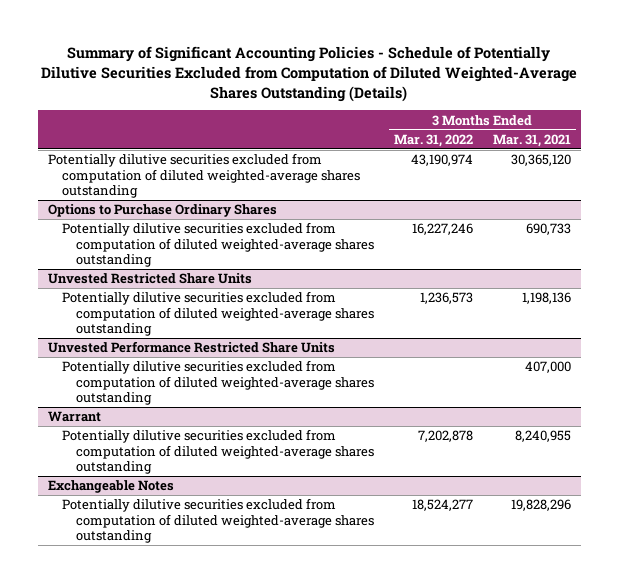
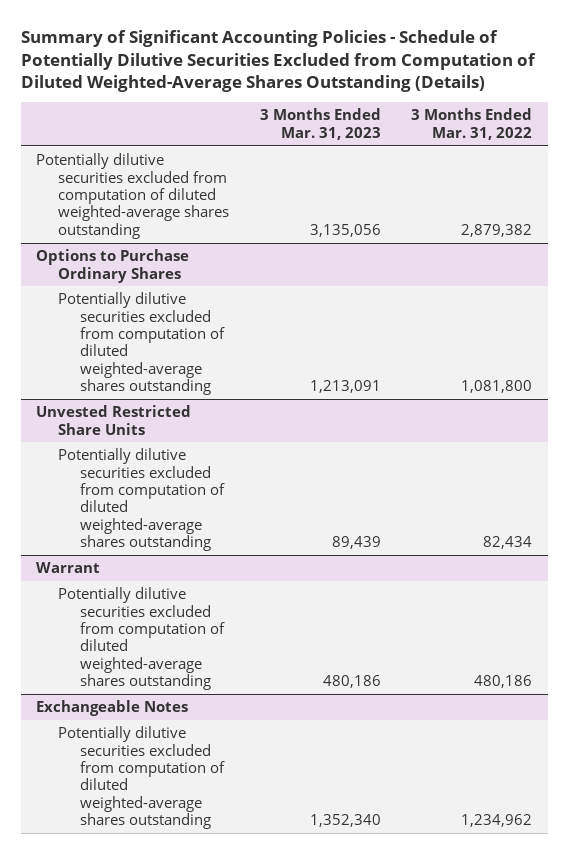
[492,133,571,147] Mar. 31, 2021 -> none
none -> [259,108,381,140] 3 Months Ended Mar. 31, 2023
[410,154,473,167] 43,190,974 -> [461,223,533,237] 2,879,382
[411,223,473,236] 16,227,246 -> [461,380,533,394] 1,081,800
[48,341,336,354] Unvested Performance Restricted Share Units -> none
[61,360,374,405] Potentially dilutive securities excluded from computation of diluted weighted-average shares outstanding -> none
[419,292,473,305] 1,236,573 -> [483,536,533,550] 82,434
[417,430,473,443] 7,202,878 -> [474,675,533,689] 480,186
[411,499,473,512] 18,524,277 -> [461,814,533,828] 1,234,962

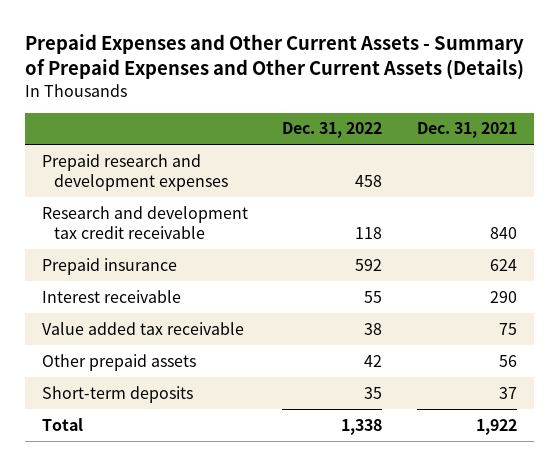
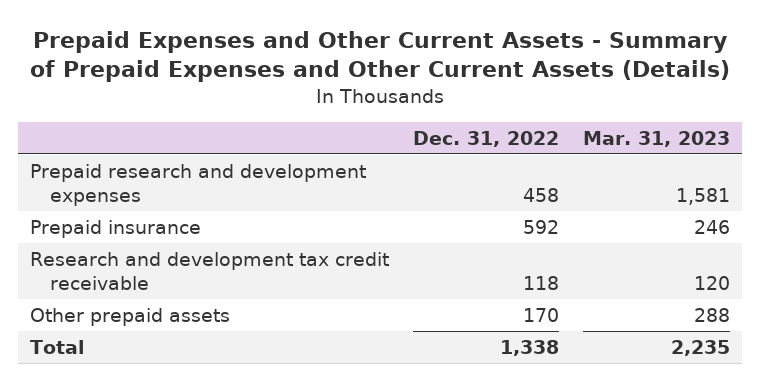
[416,122,517,139] Dec. 31, 2021 -> none
none -> [583,130,731,147] Mar. 31, 2023
[41,289,181,303] Interest receivable -> none
[41,321,244,335] Value added tax receivable -> none
[41,385,193,403] Short-term deposits -> none
[41,205,248,239] Research and development tax credit receivable -> [30,251,390,290] Research and development tax credit receivable
[364,354,383,367] 42 -> [523,307,560,322] 170

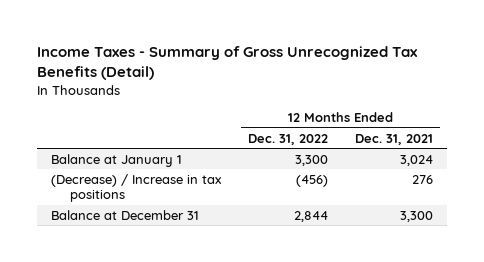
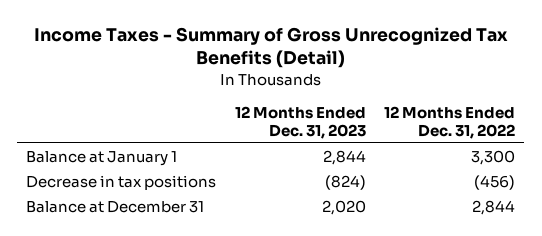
[355,133,434,145] Dec. 31, 2021 -> none
none -> [234,105,366,139] 12 Months Ended Dec. 31, 2023
[50,173,222,203] (Decrease) / Increase in tax positions -> [26,174,217,190] Decrease in tax positions

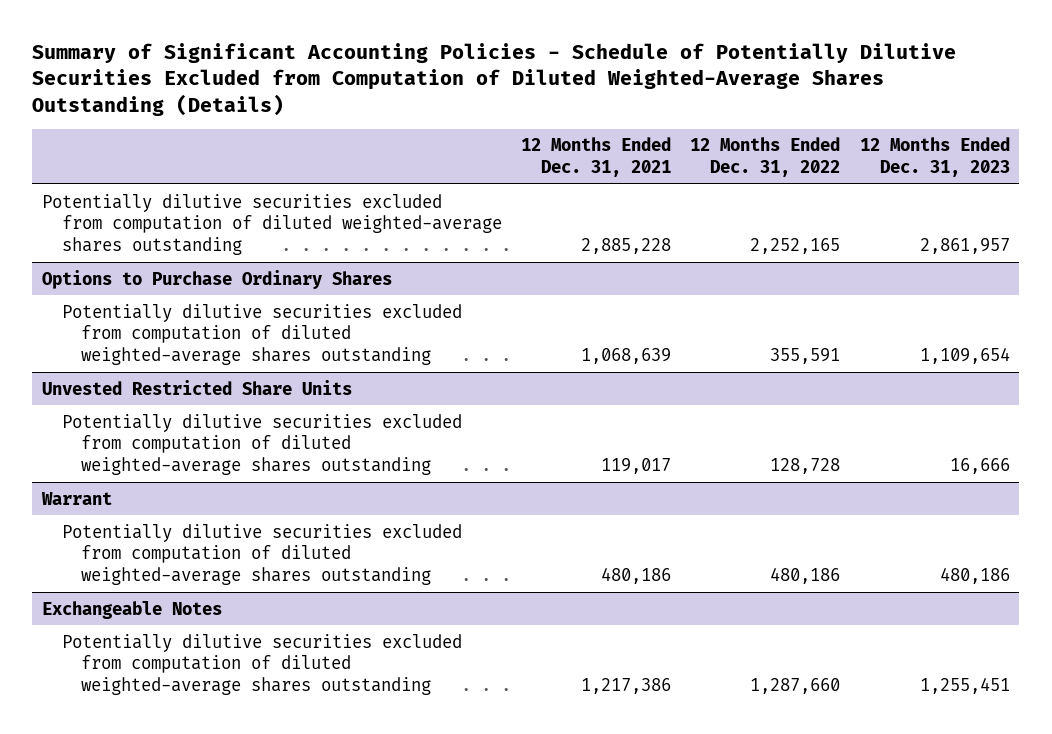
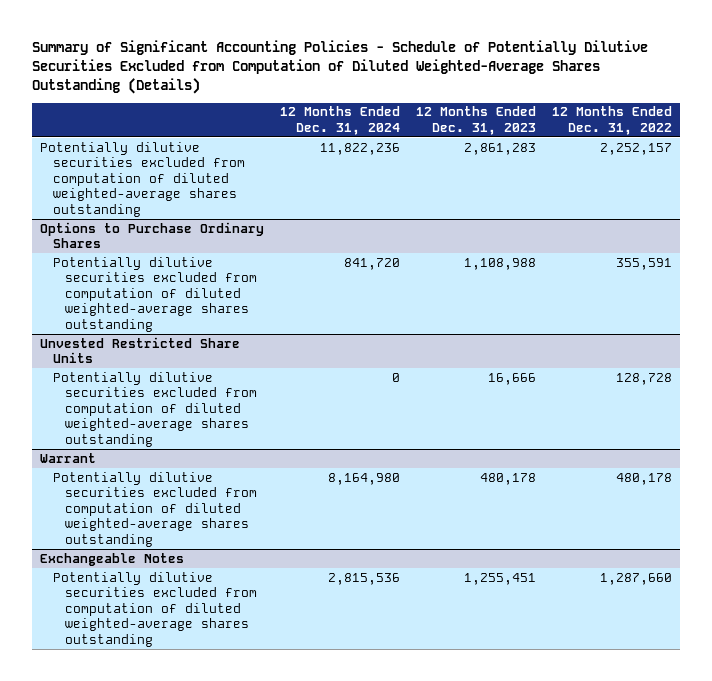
[520,137,671,178] 12 Months Ended Dec. 31, 2021 -> none
none -> [280,106,401,135] 12 Months Ended Dec. 31, 2024
[750,238,841,255] 2,252,165 -> [599,142,672,155] 2,252,157
[919,238,1010,255] 2,861,957 -> [464,142,537,155] 2,861,283
[919,347,1010,365] 1,109,654 -> [464,257,537,270] 1,108,988
[770,567,841,585] 480,186 -> [615,472,672,485] 480,178
[939,567,1010,585] 480,186 -> [480,472,537,485] 480,178

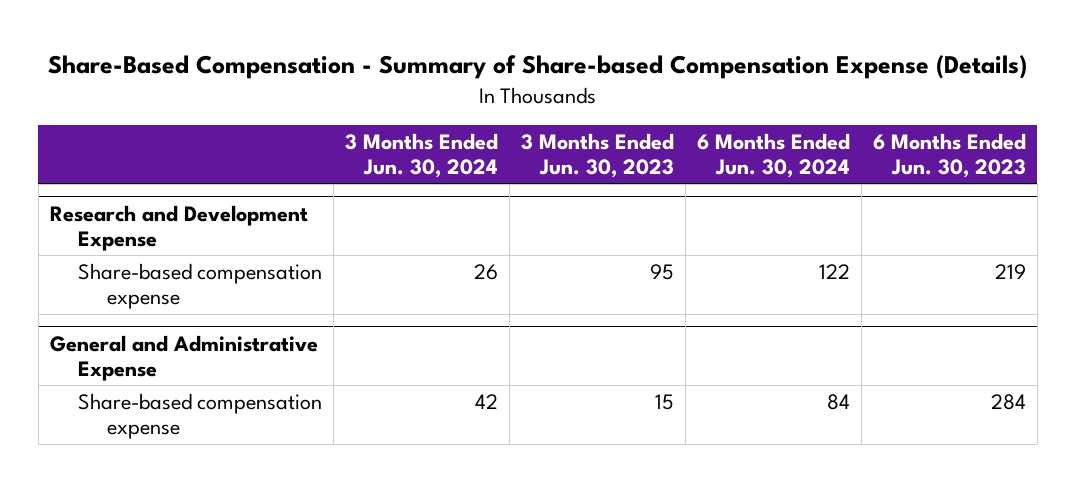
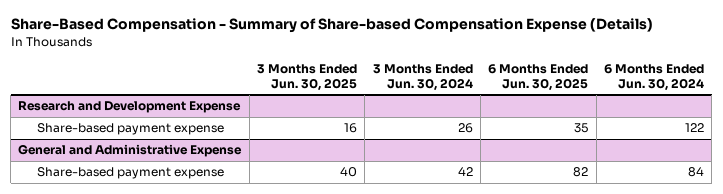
[520,132,674,178] 3 Months Ended Jun. 30, 2023 -> none
[872,132,1026,178] 6 Months Ended Jun. 30, 2023 -> none
none -> [257,64,358,91] 3 Months Ended Jun. 30, 2025
none -> [488,64,589,91] 6 Months Ended Jun. 30, 2025
[78,262,323,310] Share-based compensation expense -> [36,123,224,136] Share-based payment expense
[78,392,323,440] Share-based compensation expense -> [36,167,224,180] Share-based payment expense

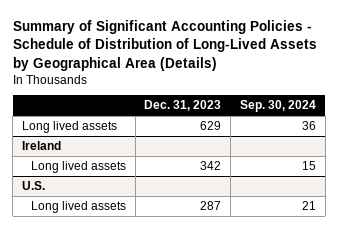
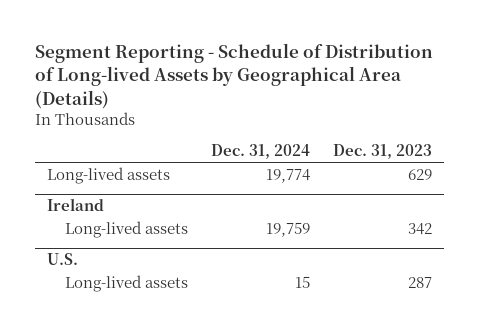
[12,20,317,71] Summary of Significant Accounting Policies - Schedule of Distribution of Long-Lived Assets by Geographical Area (Details) -> [35,43,434,109] Segment Reporting - Schedule of Distribution of Long-lived Assets by Geographical Area (Details)
[239,100,316,113] Sep. 30, 2024 -> none
none -> [210,144,310,160] Dec. 31, 2024
[22,121,118,134] Long lived assets -> [46,166,170,184] Long-lived assets
[31,161,127,174] Long lived assets -> [64,220,188,238] Long-lived assets
[31,201,127,214] Long lived assets -> [64,274,188,292] Long-lived assets

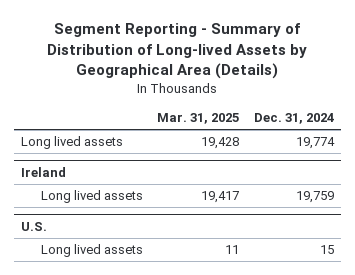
[35,43,434,109] Segment Reporting - Schedule of Distribution of Long-lived Assets by Geographical Area (Details) -> [47,23,308,80] Segment Reporting - Summary of Distribution of Long-lived Assets by Geographical Area (Details)
[333,144,433,160] Dec. 31, 2023 -> none
none -> [157,113,240,125] Mar. 31, 2025
[46,166,170,184] Long-lived assets -> [21,136,124,150] Long lived assets
[64,220,188,238] Long-lived assets -> [40,190,143,204] Long lived assets
[64,274,188,292] Long-lived assets -> [40,244,143,258] Long lived assets

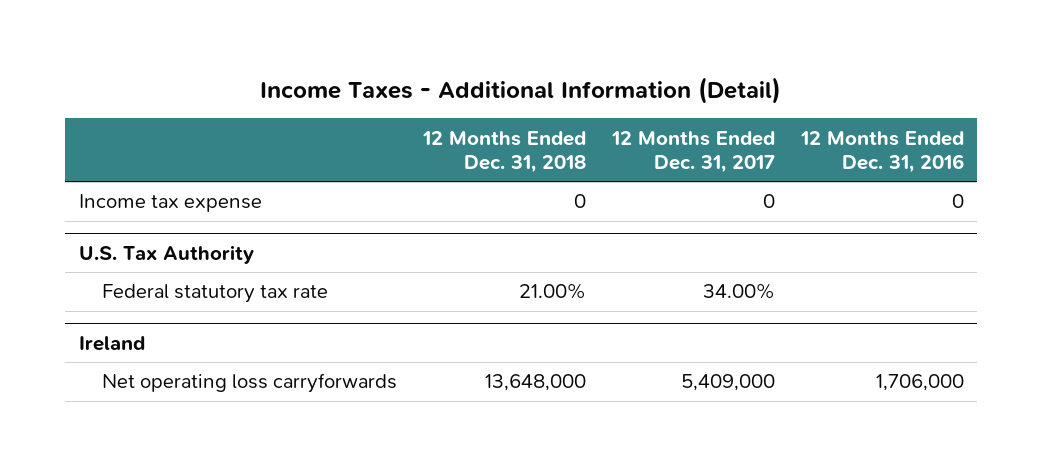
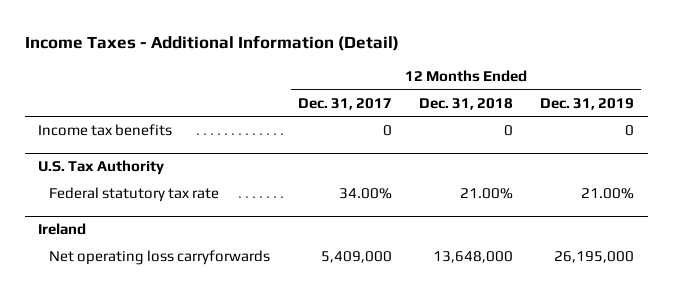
[800,130,965,174] 12 Months Ended Dec. 31, 2016 -> none
none -> [540,97,635,110] Dec. 31, 2019
[78,194,262,213] Income tax expense -> [38,124,173,137] Income tax benefits

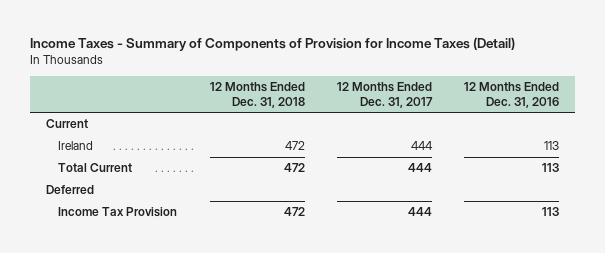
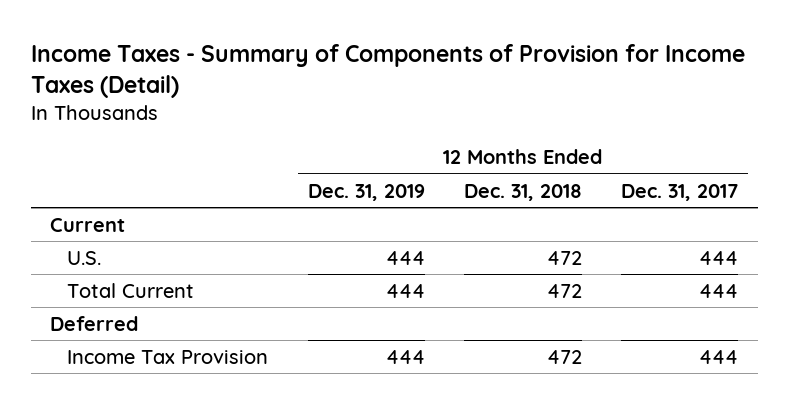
[464,82,560,108] 12 Months Ended Dec. 31, 2016 -> none
none -> [307,183,425,201] Dec. 31, 2019
[58,141,94,151] Ireland -> [67,250,102,265] U.S.

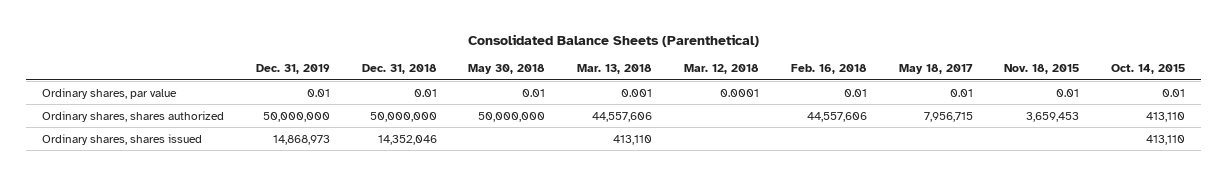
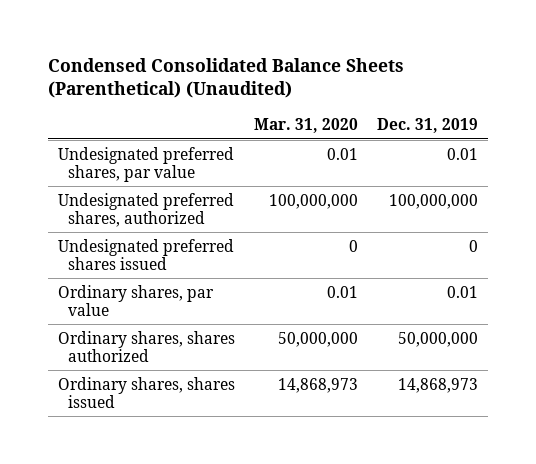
[467,33,759,47] Consolidated Balance Sheets (Parenthetical) -> [48,57,405,99] Condensed Consolidated Balance Sheets (Parenthetical) (Unaudited)
[361,64,437,75] Dec. 31, 2018 -> none
[468,64,546,75] May 30, 2018 -> none
[577,64,653,75] Mar. 13, 2018 -> none
[683,64,759,75] Mar. 12, 2018 -> none
[790,64,867,75] Feb. 16, 2018 -> none
[898,64,973,75] May 18, 2017 -> none
[1004,64,1080,75] Nov. 18, 2015 -> none
[1111,64,1186,75] Oct. 14, 2015 -> none
none -> [253,118,358,134] Mar. 31, 2020
none -> [57,146,234,182] Undesignated preferred shares, par value
none -> [57,192,234,227] Undesignated preferred shares, authorized
none -> [57,238,234,270] Undesignated preferred shares issued

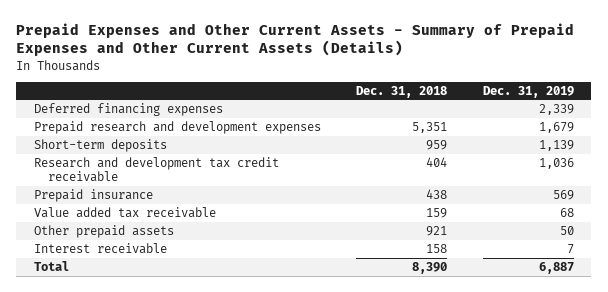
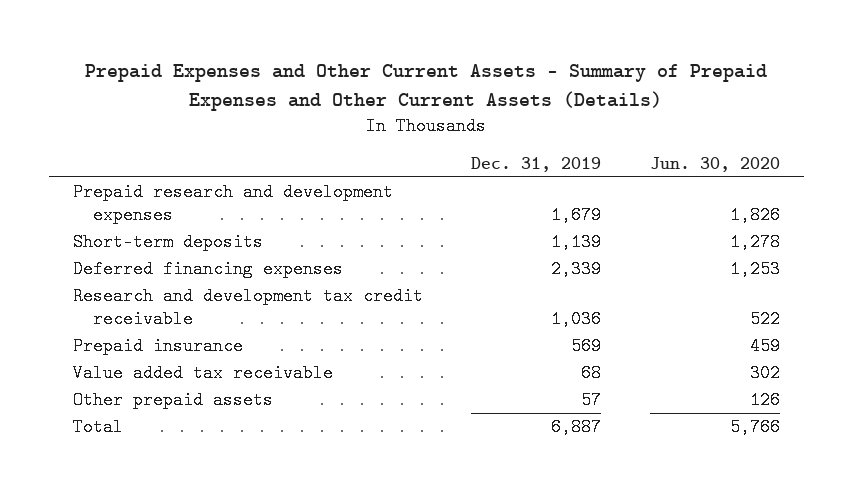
[356,85,448,98] Dec. 31, 2018 -> none
none -> [649,156,780,172] Jun. 30, 2020
[33,103,223,117] Deferred financing expenses -> [72,260,343,279] Deferred financing expenses
[33,243,167,255] Interest receivable -> none
[559,226,574,236] 50 -> [581,391,602,410] 57

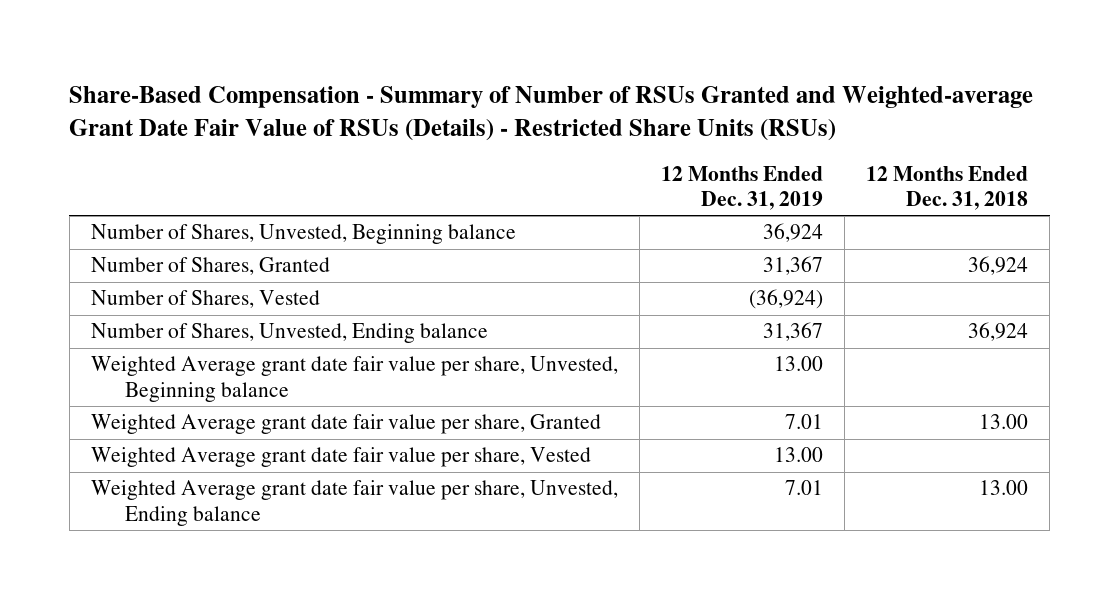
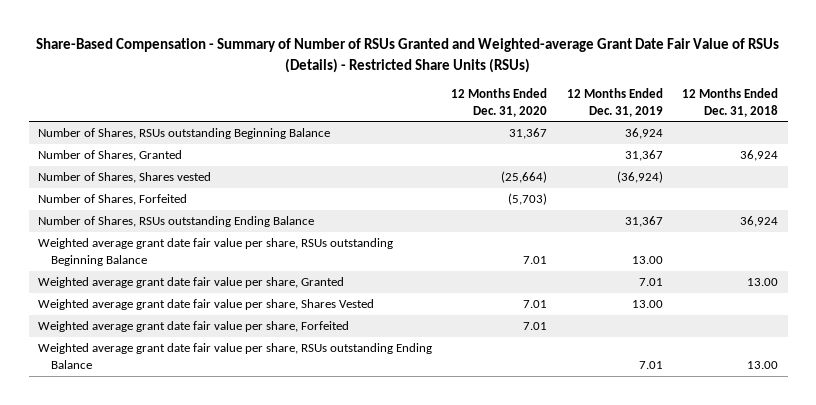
none -> [451,87,548,117] 12 Months Ended Dec. 31, 2020
[91,224,517,245] Number of Shares, Unvested, Beginning balance -> [38,128,331,140] Number of Shares, RSUs outstanding Beginning Balance
[91,290,321,309] Number of Shares, Vested -> [38,172,212,184] Number of Shares, Shares vested
none -> [38,194,188,206] Number of Shares, Forfeited
[91,323,489,344] Number of Shares, Unvested, Ending balance -> [38,216,315,228] Number of Shares, RSUs outstanding Ending Balance
[91,356,619,402] Weighted Average grant date fair value per share, Unvested, Beginning balance -> [38,238,394,267] Weighted average grant date fair value per share, RSUs outstanding Beginning Balance
[91,414,602,435] Weighted Average grant date fair value per share, Granted -> [38,277,345,289] Weighted average grant date fair value per share, Granted
[91,447,592,468] Weighted Average grant date fair value per share, Vested -> [38,299,375,311] Weighted average grant date fair value per share, Shares Vested
none -> [38,321,350,333] Weighted average grant date fair value per share, Forfeited
[91,480,619,526] Weighted Average grant date fair value per share, Unvested, Ending balance -> [38,343,433,370] Weighted average grant date fair value per share, RSUs outstanding Ending Balance

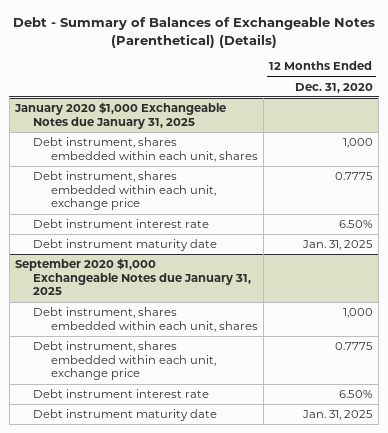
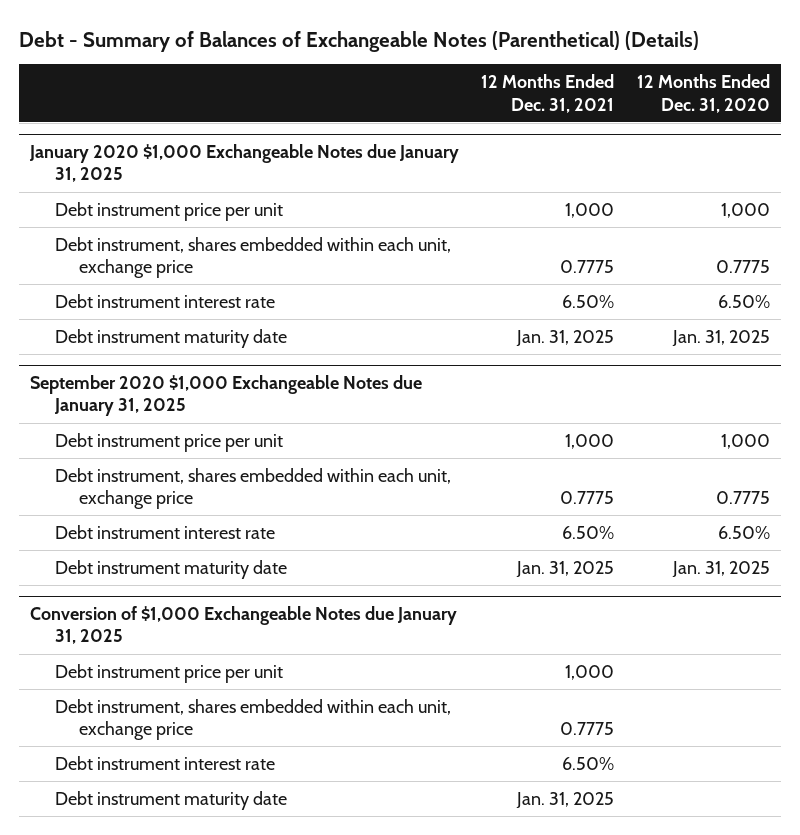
none -> [481,74,615,113] 12 Months Ended Dec. 31, 2021
[33,137,258,162] Debt instrument, shares embedded within each unit, shares -> none
none -> [54,201,283,221] Debt instrument price per unit
[33,307,258,332] Debt instrument, shares embedded within each unit, shares -> none
none -> [54,432,283,452] Debt instrument price per unit
none -> [30,605,458,645] Conversion of $1,000 Exchangeable Notes due January 31, 2025
none -> [54,663,283,683] Debt instrument price per unit
none -> [54,698,451,741] Debt instrument, shares embedded within each unit, exchange price
none -> [54,755,275,770] Debt instrument interest rate
none -> [54,790,287,810] Debt instrument maturity date

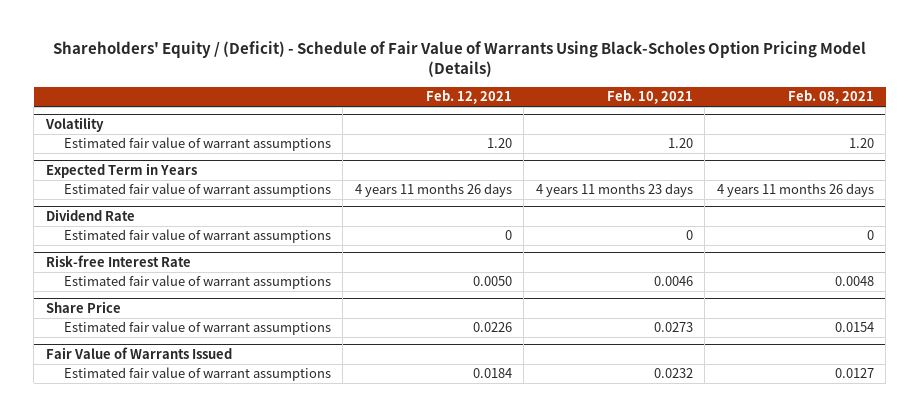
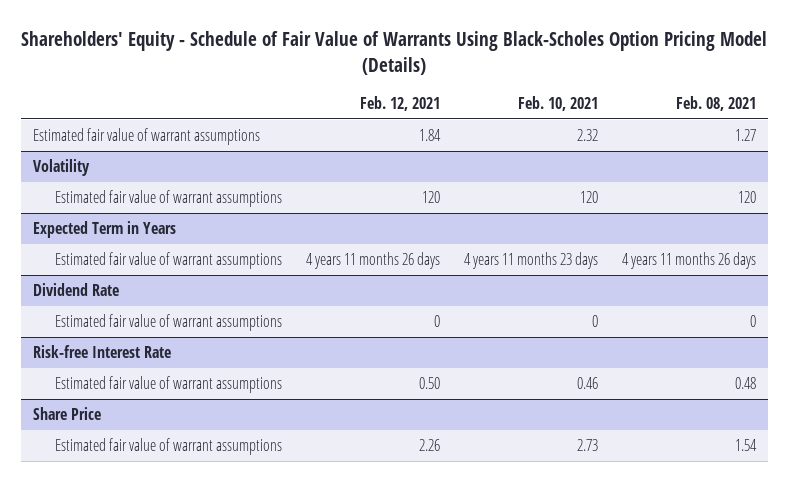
[52,40,866,78] Shareholders' Equity / (Deficit) - Schedule of Fair Value of Warrants Using Black-Scholes Option Pricing Model (Details) -> [21,31,768,75] Shareholders' Equity - Schedule of Fair Value of Warrants Using Black-Scholes Option Pricing Model (Details)
none -> [33,128,261,146] Estimated fair value of warrant assumptions
[486,138,512,149] 1.20 -> [422,191,441,204] 120
[667,138,693,149] 1.20 -> [579,191,598,204] 120
[848,138,874,149] 1.20 -> [737,191,756,204] 120
[472,276,512,287] 0.0050 -> [419,377,441,390] 0.50
[653,276,693,287] 0.0046 -> [576,377,598,390] 0.46
[834,276,874,287] 0.0048 -> [734,377,756,390] 0.48
[45,347,232,360] Fair Value of Warrants Issued -> none
[64,367,332,382] Estimated fair value of warrant assumptions -> none
[472,322,512,333] 0.0226 -> [419,439,441,452] 2.26
[653,322,693,333] 0.0273 -> [576,439,598,452] 2.73
[834,322,874,333] 0.0154 -> [734,439,757,452] 1.54

